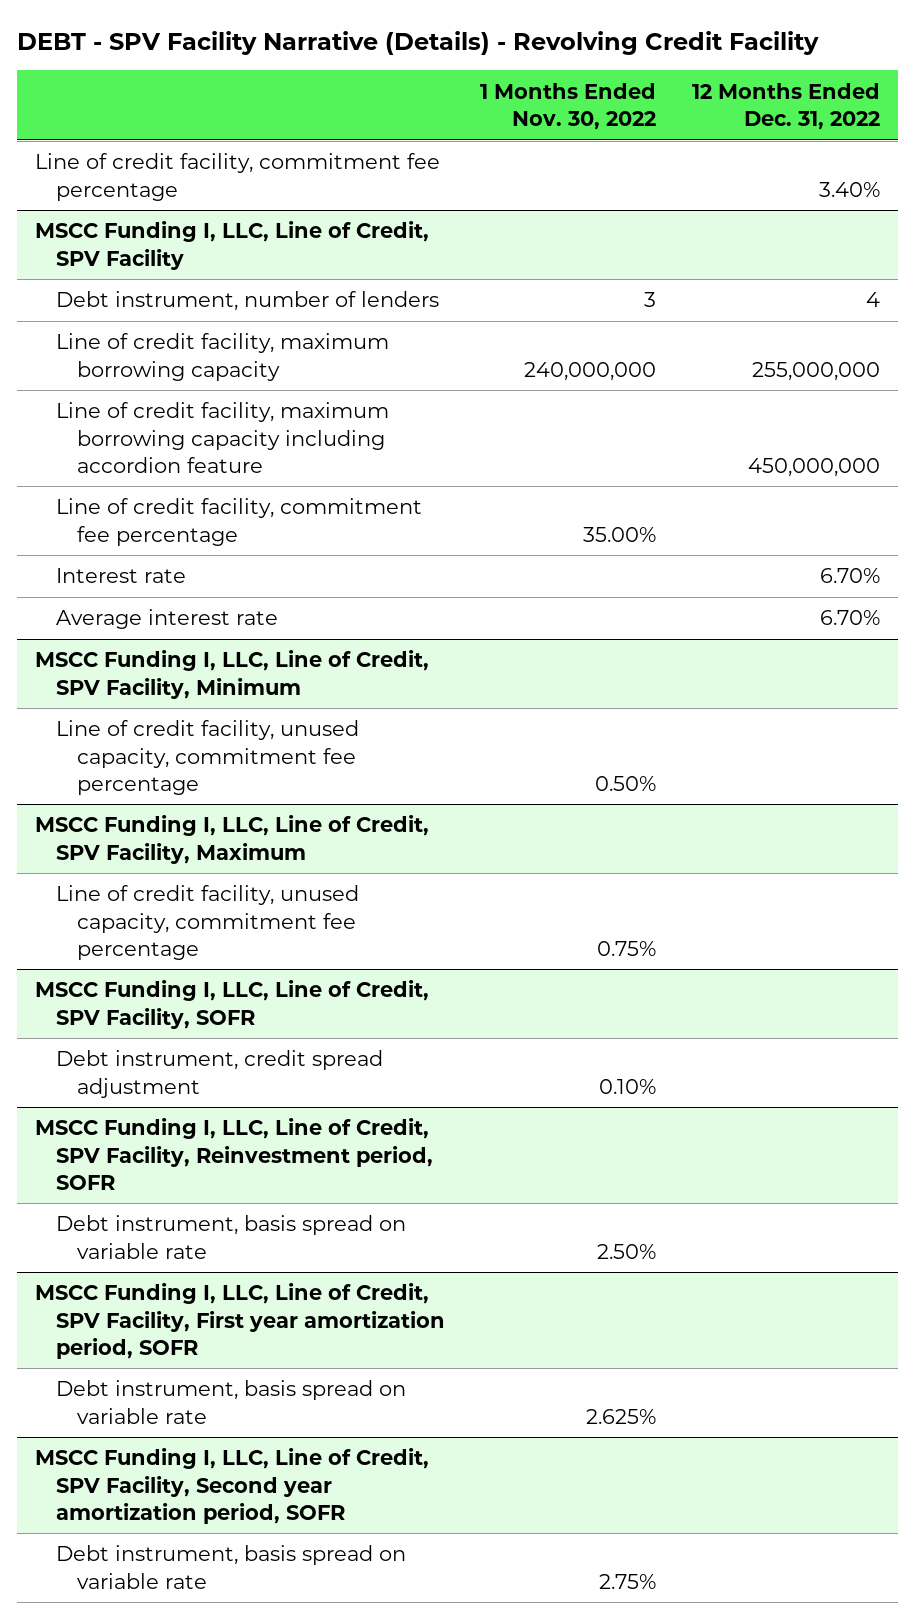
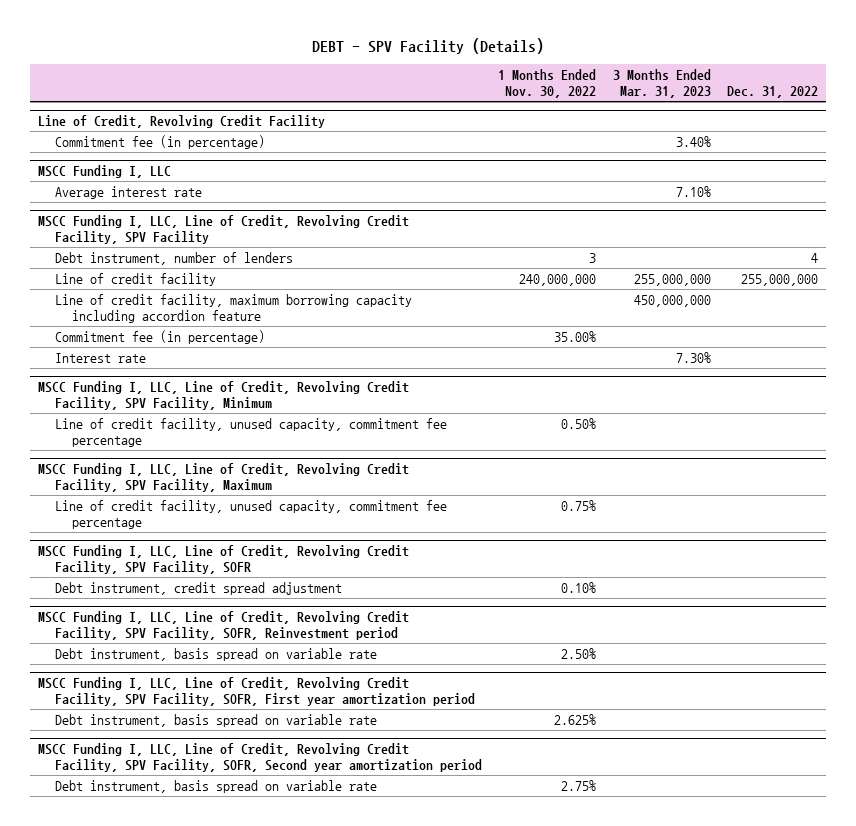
[17,30,820,55] DEBT - SPV Facility Narrative (Details) - Revolving Credit Facility -> [312,37,545,54] DEBT - SPV Facility (Details)
[691,82,880,131] 12 Months Ended Dec. 31, 2022 -> none
none -> [612,68,711,98] 3 Months Ended Mar. 31, 2023
none -> [727,85,819,98] Dec. 31, 2022
none -> [38,114,326,128] Line of Credit, Revolving Credit Facility
[34,153,440,201] Line of credit facility, commitment fee percentage -> [54,134,265,149] Commitment fee (in percentage)
none -> [38,164,172,178] MSCC Funding I, LLC
none -> [54,185,202,199] Average interest rate
[34,221,429,270] MSCC Funding I, LLC, Line of Credit, SPV Facility -> [38,214,410,244] MSCC Funding I, LLC, Line of Credit, Revolving Credit Facility, SPV Facility
[55,333,389,381] Line of credit facility, maximum borrowing capacity -> [54,272,216,286] Line of credit facility
[55,498,422,546] Line of credit facility, commitment fee percentage -> [54,329,265,344] Commitment fee (in percentage)
[55,609,278,630] Average interest rate -> none
[34,650,429,699] MSCC Funding I, LLC, Line of Credit, SPV Facility, Minimum -> [38,380,410,410] MSCC Funding I, LLC, Line of Credit, Revolving Credit Facility, SPV Facility, Minimum
[34,815,429,864] MSCC Funding I, LLC, Line of Credit, SPV Facility, Maximum -> [38,462,410,492] MSCC Funding I, LLC, Line of Credit, Revolving Credit Facility, SPV Facility, Maximum
[34,980,429,1029] MSCC Funding I, LLC, Line of Credit, SPV Facility, SOFR -> [38,544,410,574] MSCC Funding I, LLC, Line of Credit, Revolving Credit Facility, SPV Facility, SOFR
[34,1118,433,1190] MSCC Funding I, LLC, Line of Credit, SPV Facility, Reinvestment period, SOFR -> [38,610,410,640] MSCC Funding I, LLC, Line of Credit, Revolving Credit Facility, SPV Facility, SOFR, Reinvestment period
[34,1283,445,1359] MSCC Funding I, LLC, Line of Credit, SPV Facility, First year amortization period, SOFR -> [38,676,475,706] MSCC Funding I, LLC, Line of Credit, Revolving Credit Facility, SPV Facility, SOFR, First year amortization period
[34,1448,429,1524] MSCC Funding I, LLC, Line of Credit, SPV Facility, Second year amortization period, SOFR -> [38,742,482,772] MSCC Funding I, LLC, Line of Credit, Revolving Credit Facility, SPV Facility, SOFR, Second year amortization period

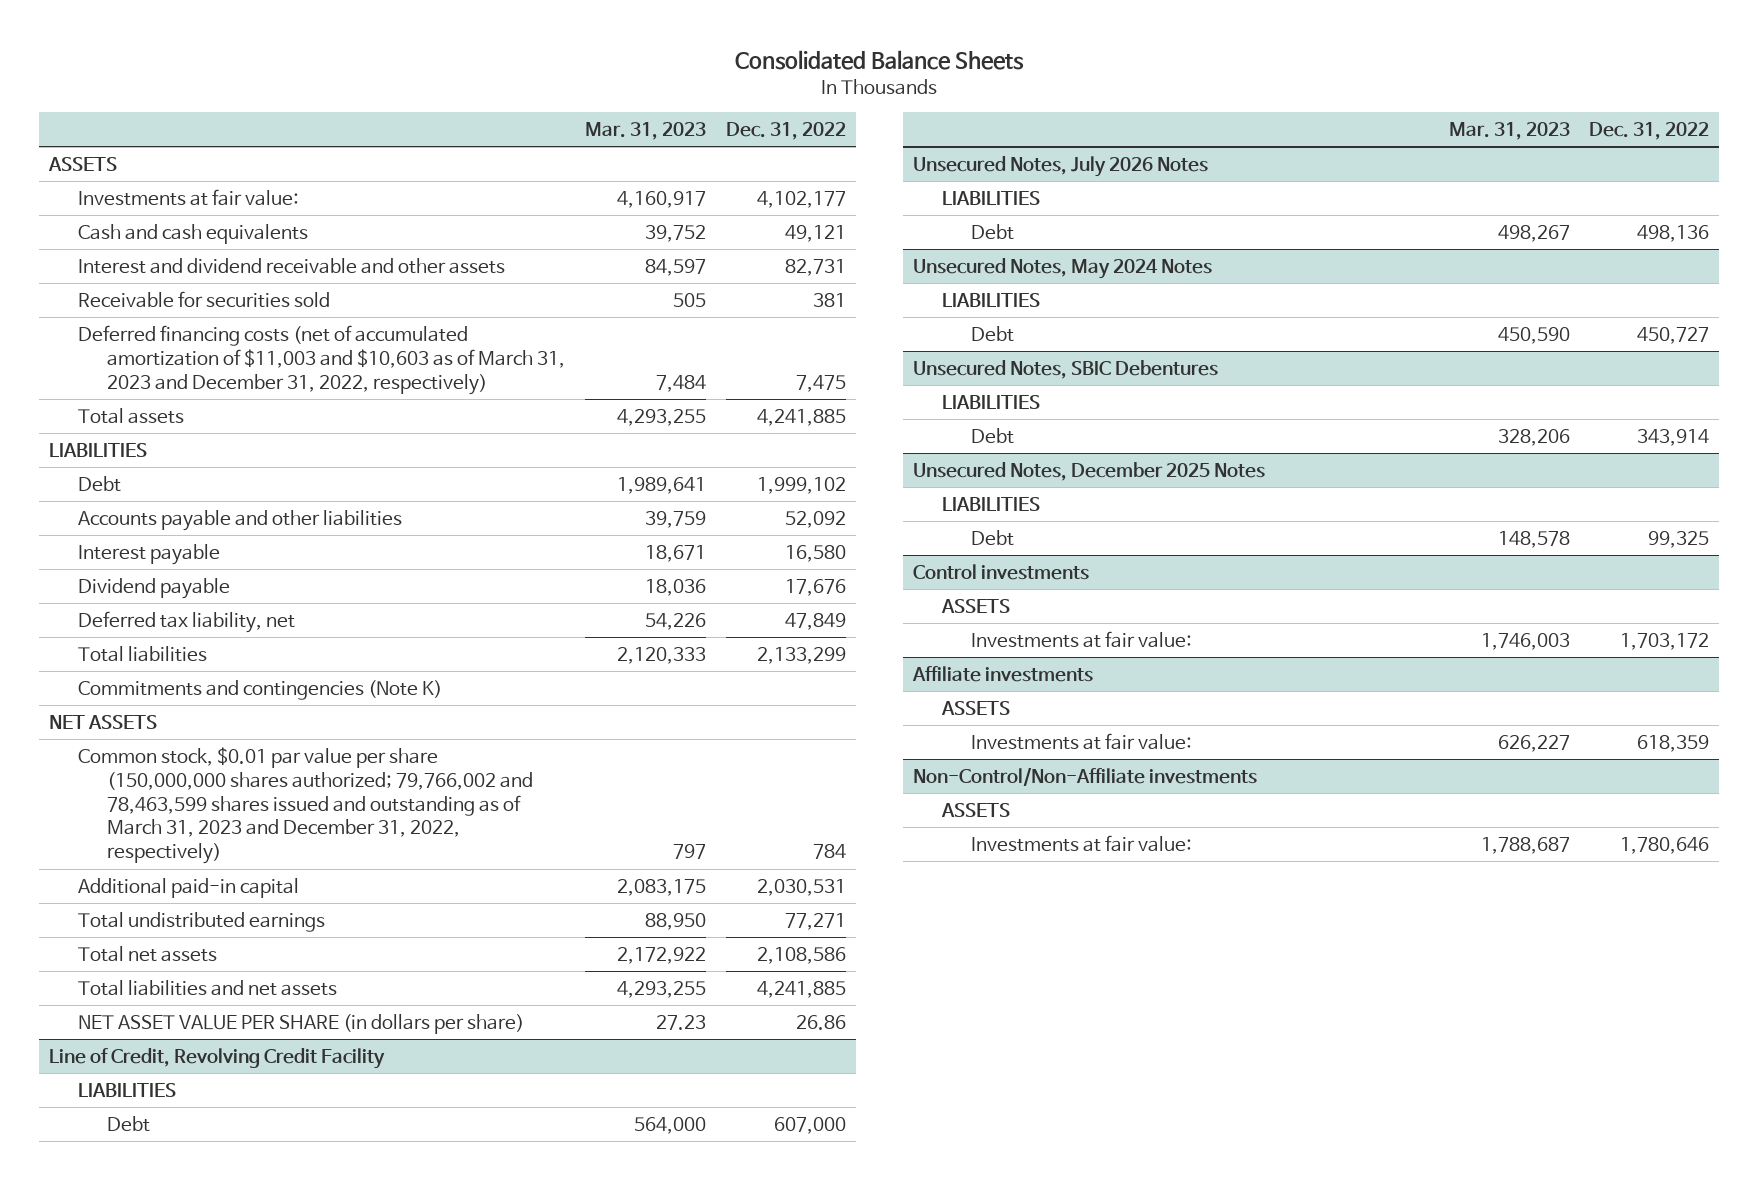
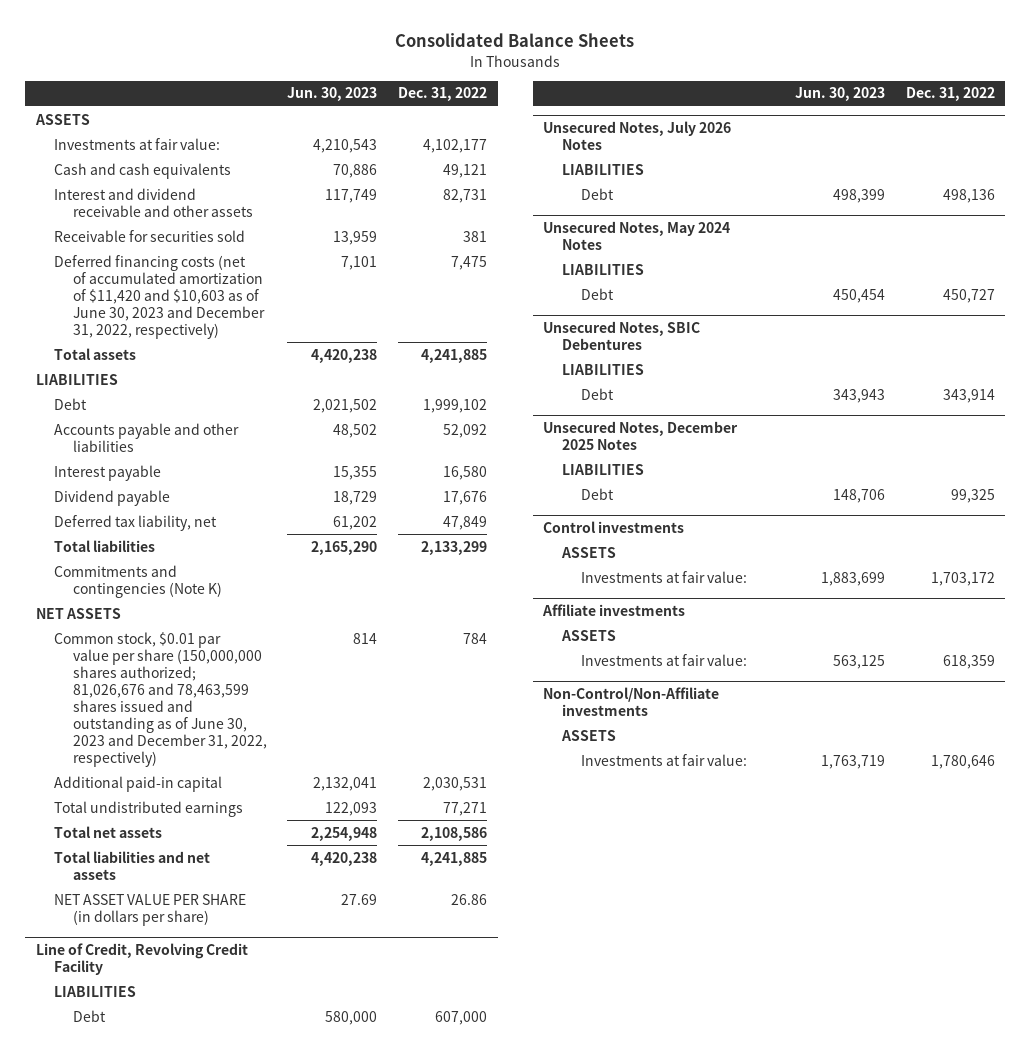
[585,122,707,141] Mar. 31, 2023 -> none
none -> [287,87,378,102] Jun. 30, 2023
[78,324,566,395] Deferred financing costs (net of accumulated amortization of $11,003 and $10,603 as of March 31, 2023 and December 31, 2022, respectively) -> [54,254,265,339] Deferred financing costs (net of accumulated amortization of $11,420 and $10,603 as of June 30, 2023 and December 31, 2022, respectively)
[78,746,534,865] Common stock, $0.01 par value per share (150,000,000 shares authorized; 79,766,002 and 78,463,599 shares issued and outstanding as of March 31, 2023 and December 31, 2022, respectively) -> [54,631,267,768] Common stock, $0.01 par value per share (150,000,000 shares authorized; 81,026,676 and 78,463,599 shares issued and outstanding as of June 30, 2023 and December 31, 2022, respectively)

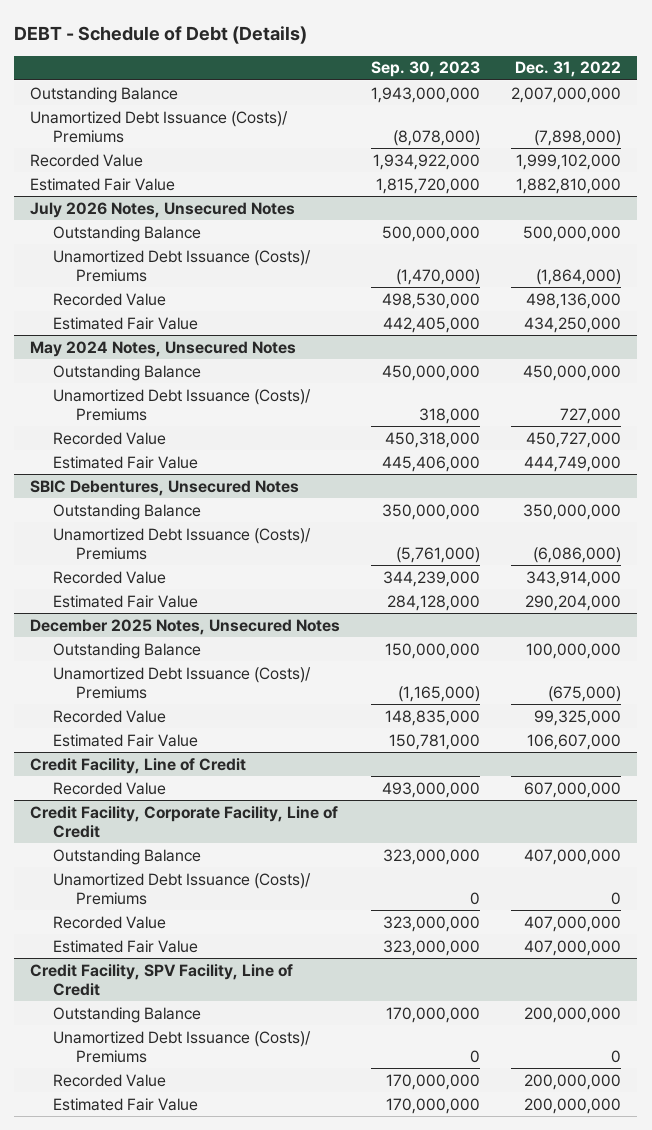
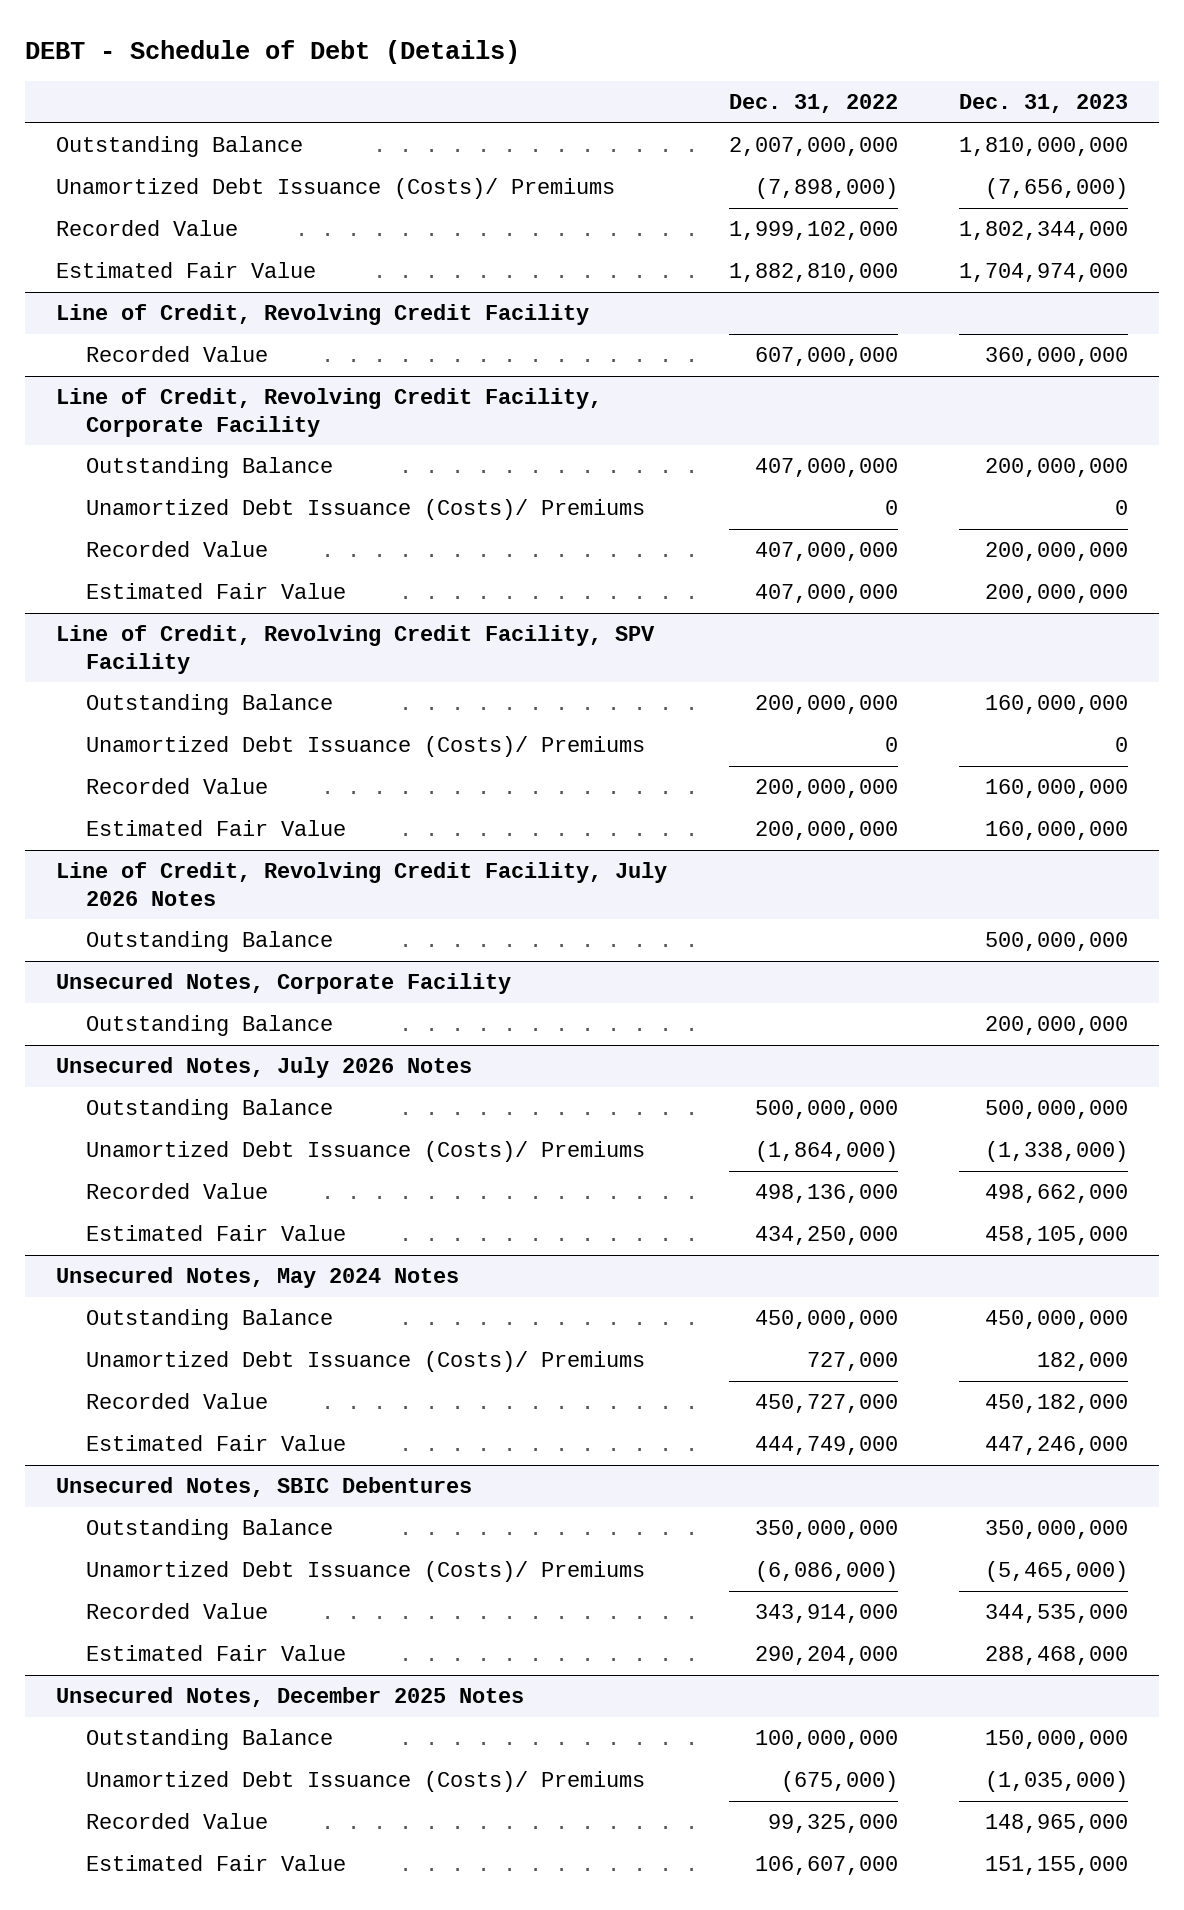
[371,61,481,78] Sep. 30, 2023 -> none
none -> [959,94,1129,114] Dec. 31, 2023
none -> [55,304,589,326] Line of Credit, Revolving Credit Facility
none -> [85,346,268,363] Recorded Value
none -> [55,388,602,437] Line of Credit, Revolving Credit Facility, Corporate Facility
none -> [85,457,333,479] Outstanding Balance
none -> [85,499,645,521] Unamortized Debt Issuance (Costs)/ Premiums
none -> [85,541,268,558] Recorded Value
none -> [85,583,346,600] Estimated Fair Value
none -> [55,625,655,674] Line of Credit, Revolving Credit Facility, SPV Facility
none -> [85,694,333,716] Outstanding Balance
none -> [85,736,645,758] Unamortized Debt Issuance (Costs)/ Premiums
none -> [85,778,268,795] Recorded Value
none -> [85,820,346,837] Estimated Fair Value
none -> [55,862,667,906] Line of Credit, Revolving Credit Facility, July 2026 Notes
none -> [85,931,333,953] Outstanding Balance
none -> [55,973,511,995] Unsecured Notes, Corporate Facility
none -> [85,1015,333,1037] Outstanding Balance
[30,201,296,218] July 2026 Notes, Unsecured Notes -> [55,1057,472,1079] Unsecured Notes, July 2026 Notes
[30,340,297,357] May 2024 Notes, Unsecured Notes -> [55,1267,459,1289] Unsecured Notes, May 2024 Notes
[30,479,300,496] SBIC Debentures, Unsecured Notes -> [55,1477,472,1498] Unsecured Notes, SBIC Debentures
[30,618,341,635] December 2025 Notes, Unsecured Notes -> [55,1687,524,1708] Unsecured Notes, December 2025 Notes
[30,757,247,774] Credit Facility, Line of Credit -> none
[53,781,167,795] Recorded Value -> none
[30,805,339,838] Credit Facility, Corporate Facility, Line of Credit -> none
[53,848,202,865] Outstanding Balance -> none
[53,872,312,905] Unamortized Debt Issuance (Costs)/ Premiums -> none
[53,915,167,929] Recorded Value -> none
[53,939,199,953] Estimated Fair Value -> none
[30,963,294,996] Credit Facility, SPV Facility, Line of Credit -> none
[53,1006,202,1023] Outstanding Balance -> none
[53,1030,312,1063] Unamortized Debt Issuance (Costs)/ Premiums -> none
[53,1073,167,1087] Recorded Value -> none
[53,1097,199,1111] Estimated Fair Value -> none

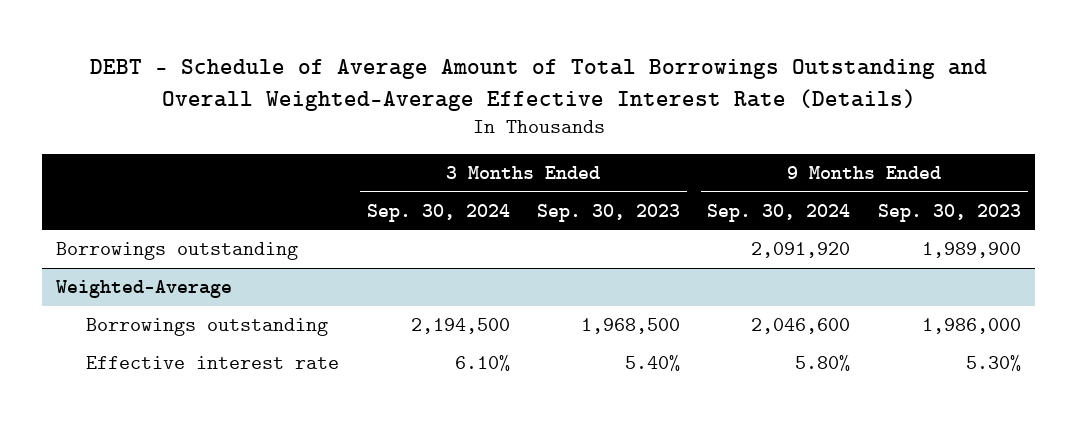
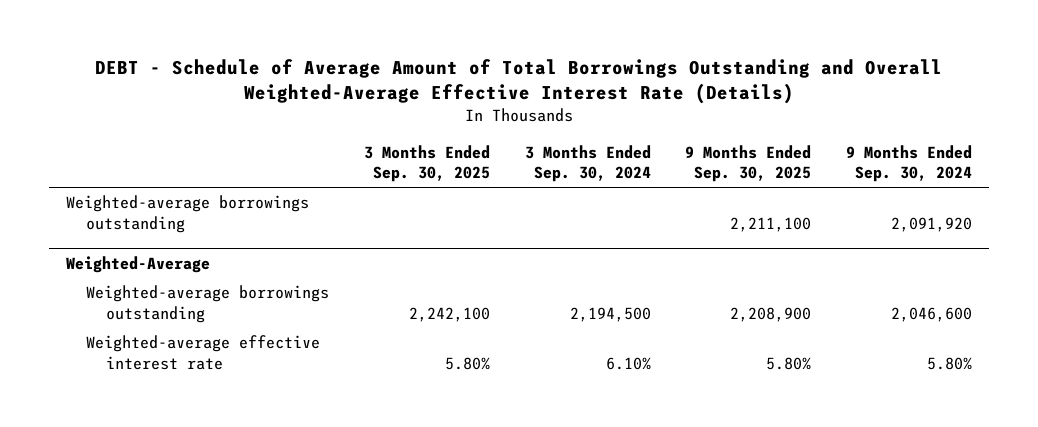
[537,203,681,222] Sep. 30, 2023 -> none
[877,203,1021,222] Sep. 30, 2023 -> none
none -> [363,144,490,183] 3 Months Ended Sep. 30, 2025
none -> [685,144,812,183] 9 Months Ended Sep. 30, 2025
[56,242,299,261] Borrowings outstanding -> [65,195,309,234] Weighted-average borrowings outstanding
[86,318,329,337] Borrowings outstanding -> [86,285,330,324] Weighted-average borrowings outstanding
[86,356,340,370] Effective interest rate -> [86,335,321,371] Weighted-average effective interest rate

